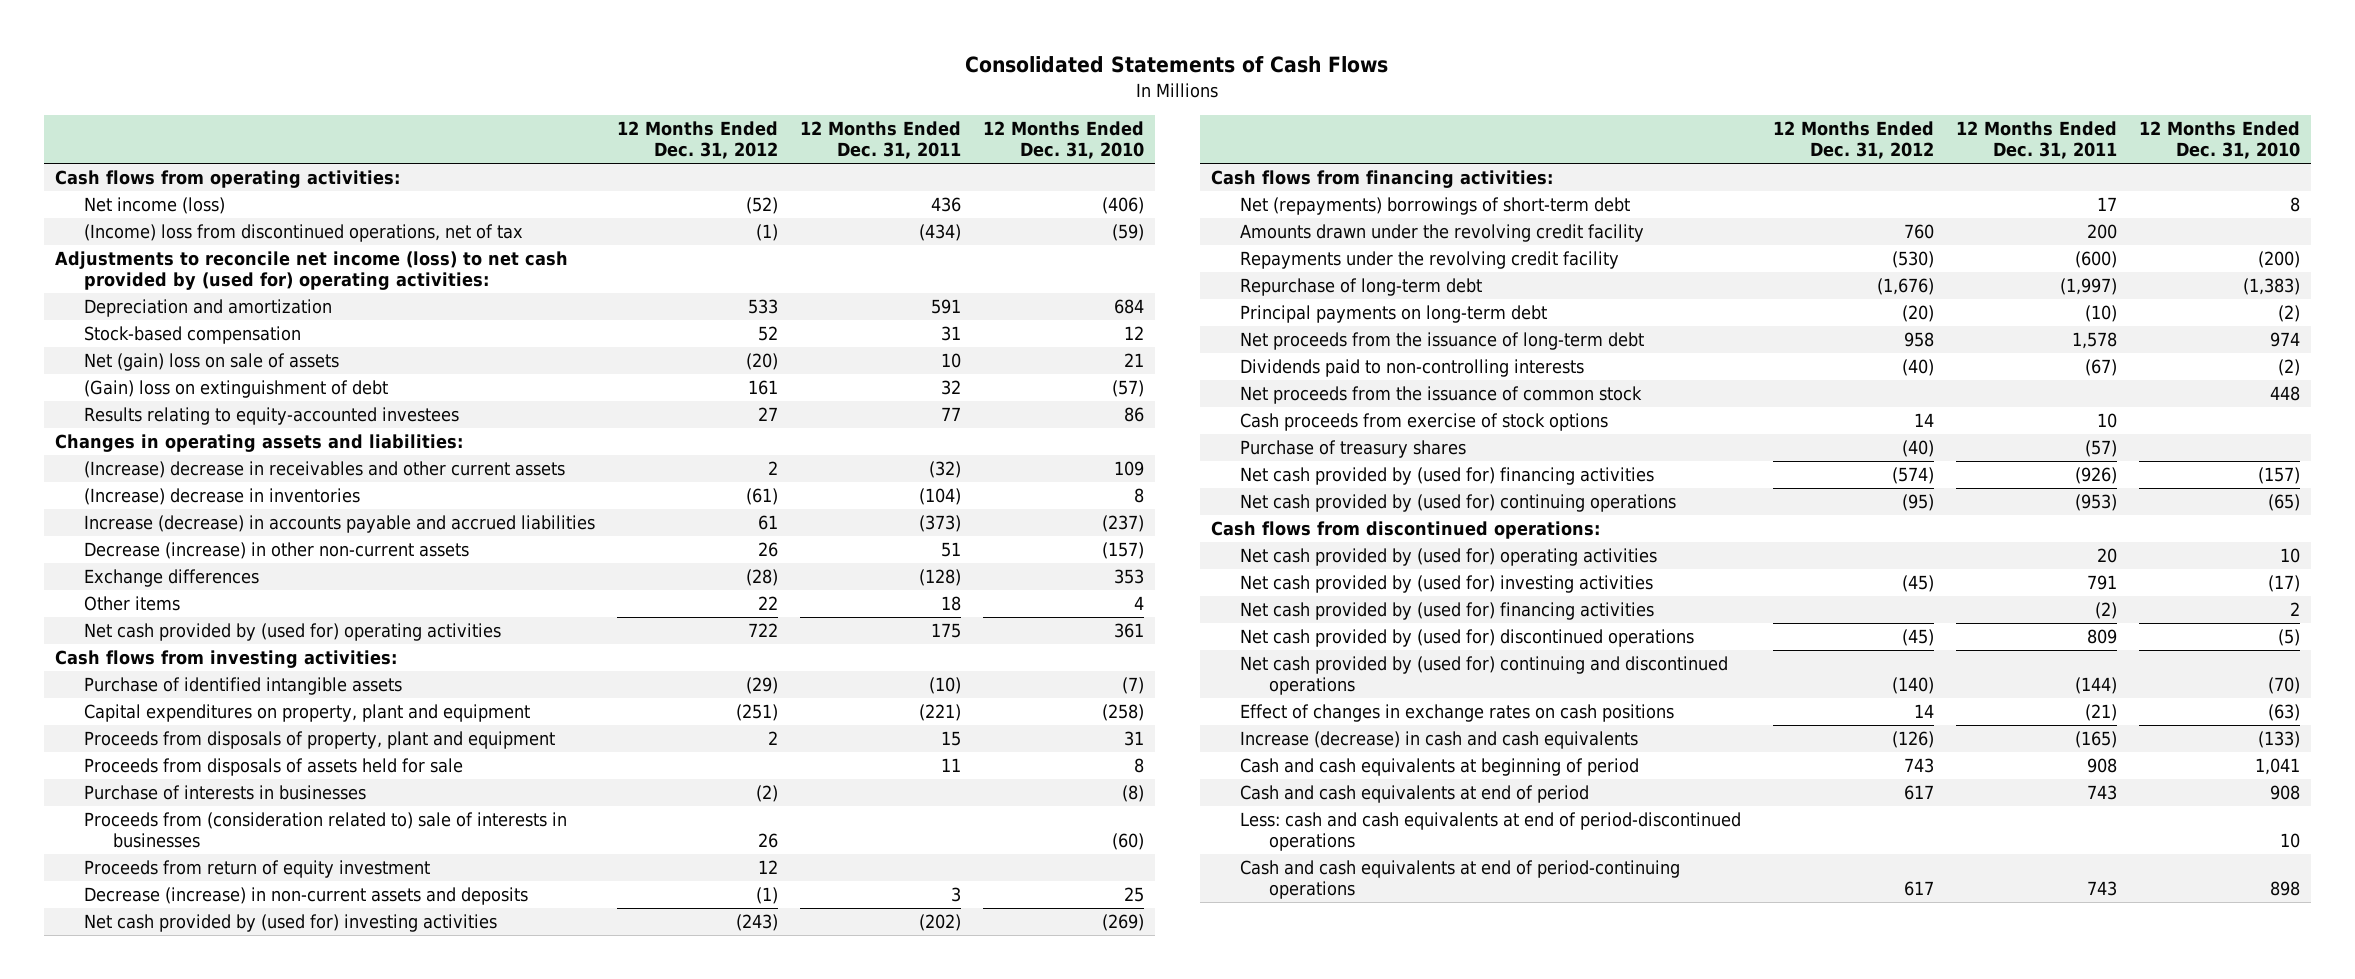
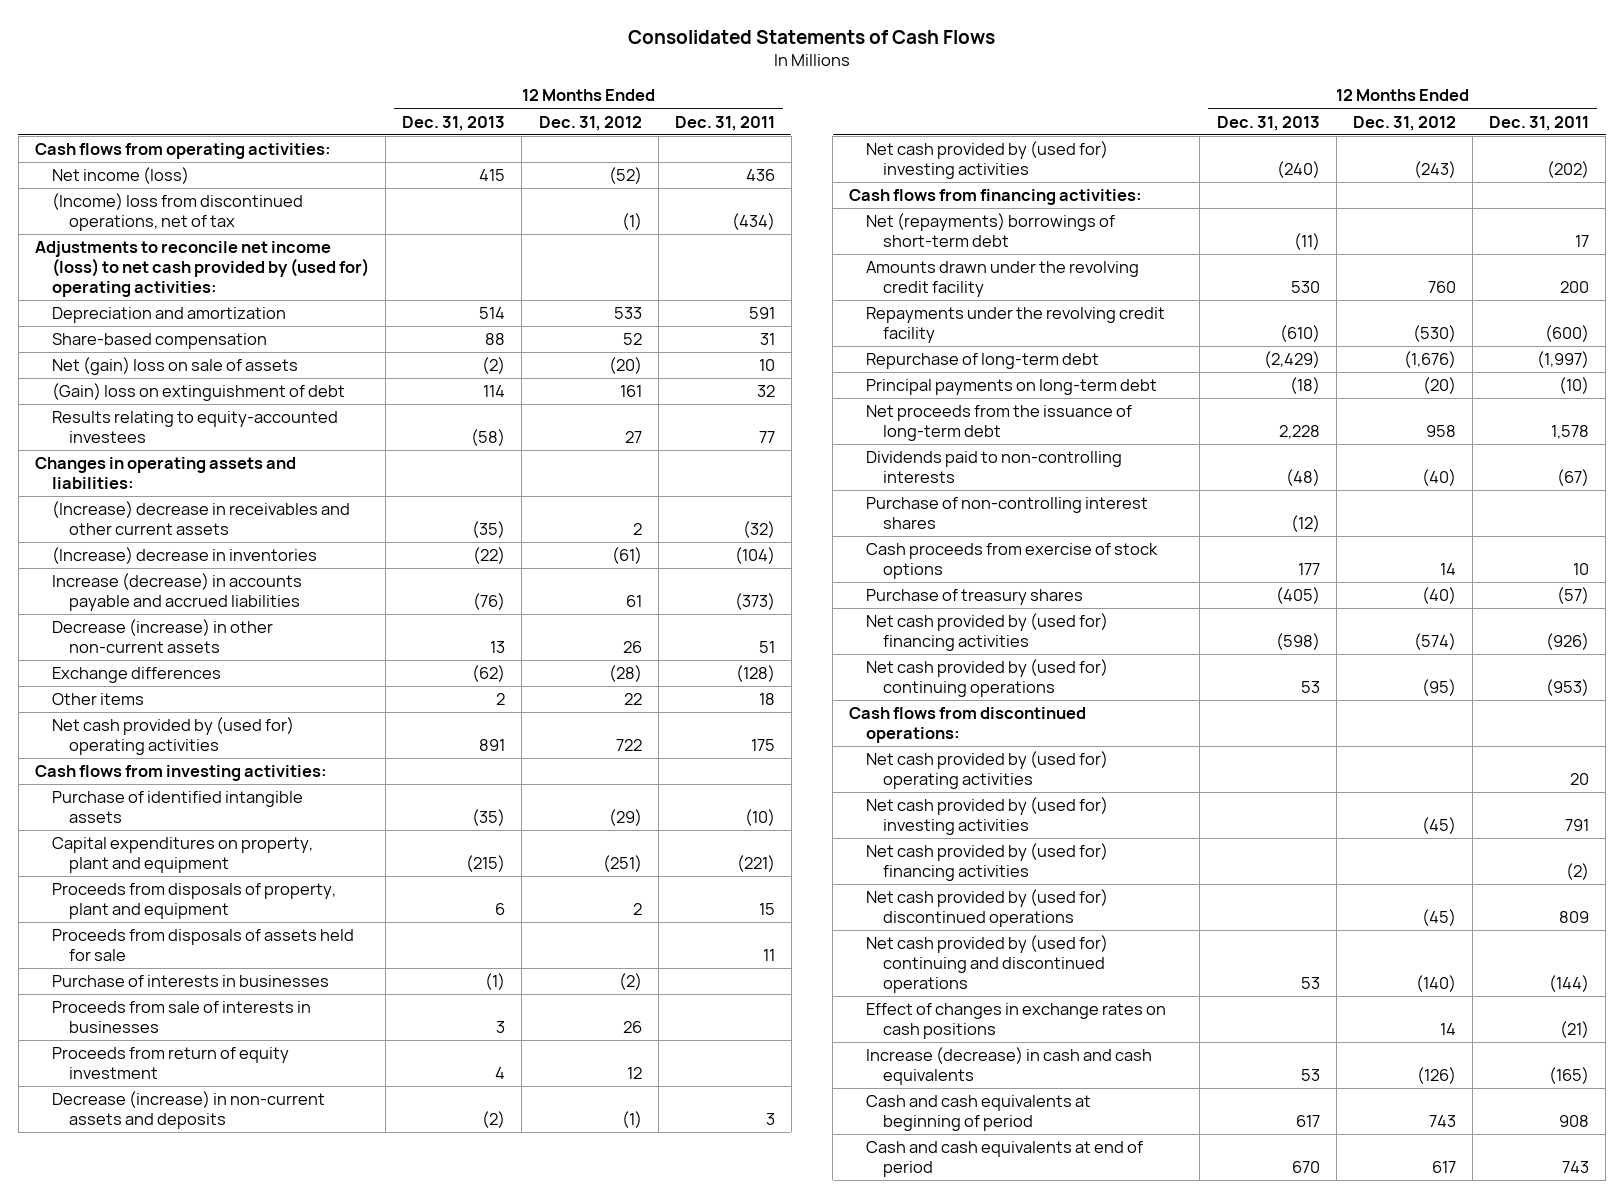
[982,121,1144,160] 12 Months Ended Dec. 31, 2010 -> none
none -> [402,115,506,131] Dec. 31, 2013
[83,326,301,345] Stock-based compensation -> [52,333,268,350] Share-based compensation
[83,812,567,849] Proceeds from (consideration related to) sale of interests in businesses -> [52,1001,312,1034] Proceeds from sale of interests in businesses
[1239,386,1642,405] Net proceeds from the issuance of common stock -> none
none -> [866,497,1149,530] Purchase of non-controlling interest shares
[1239,812,1741,852] Less: cash and cash equivalents at end of period-discontinued operations -> none
[1239,860,1680,900] Cash and cash equivalents at end of period-continuing operations -> none

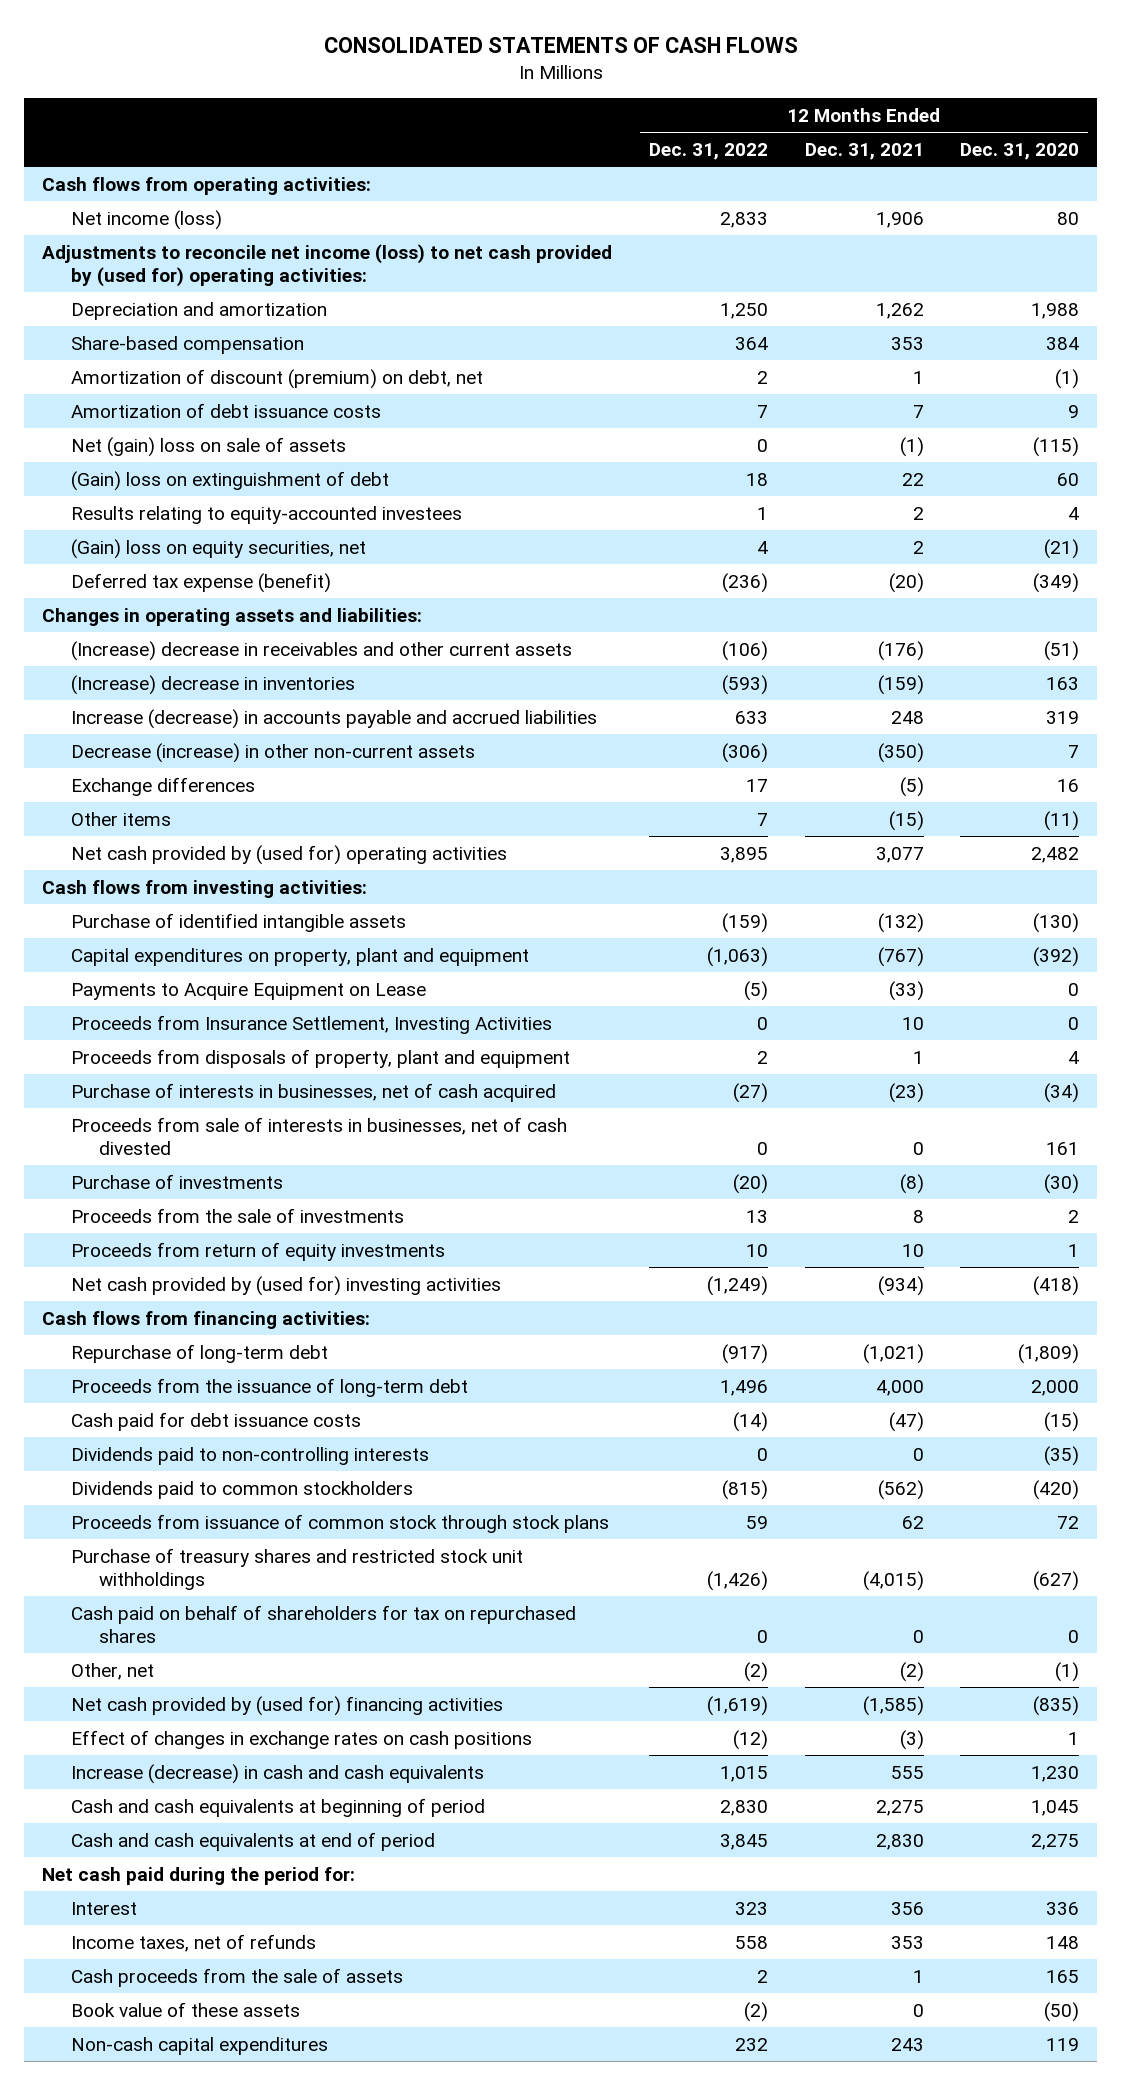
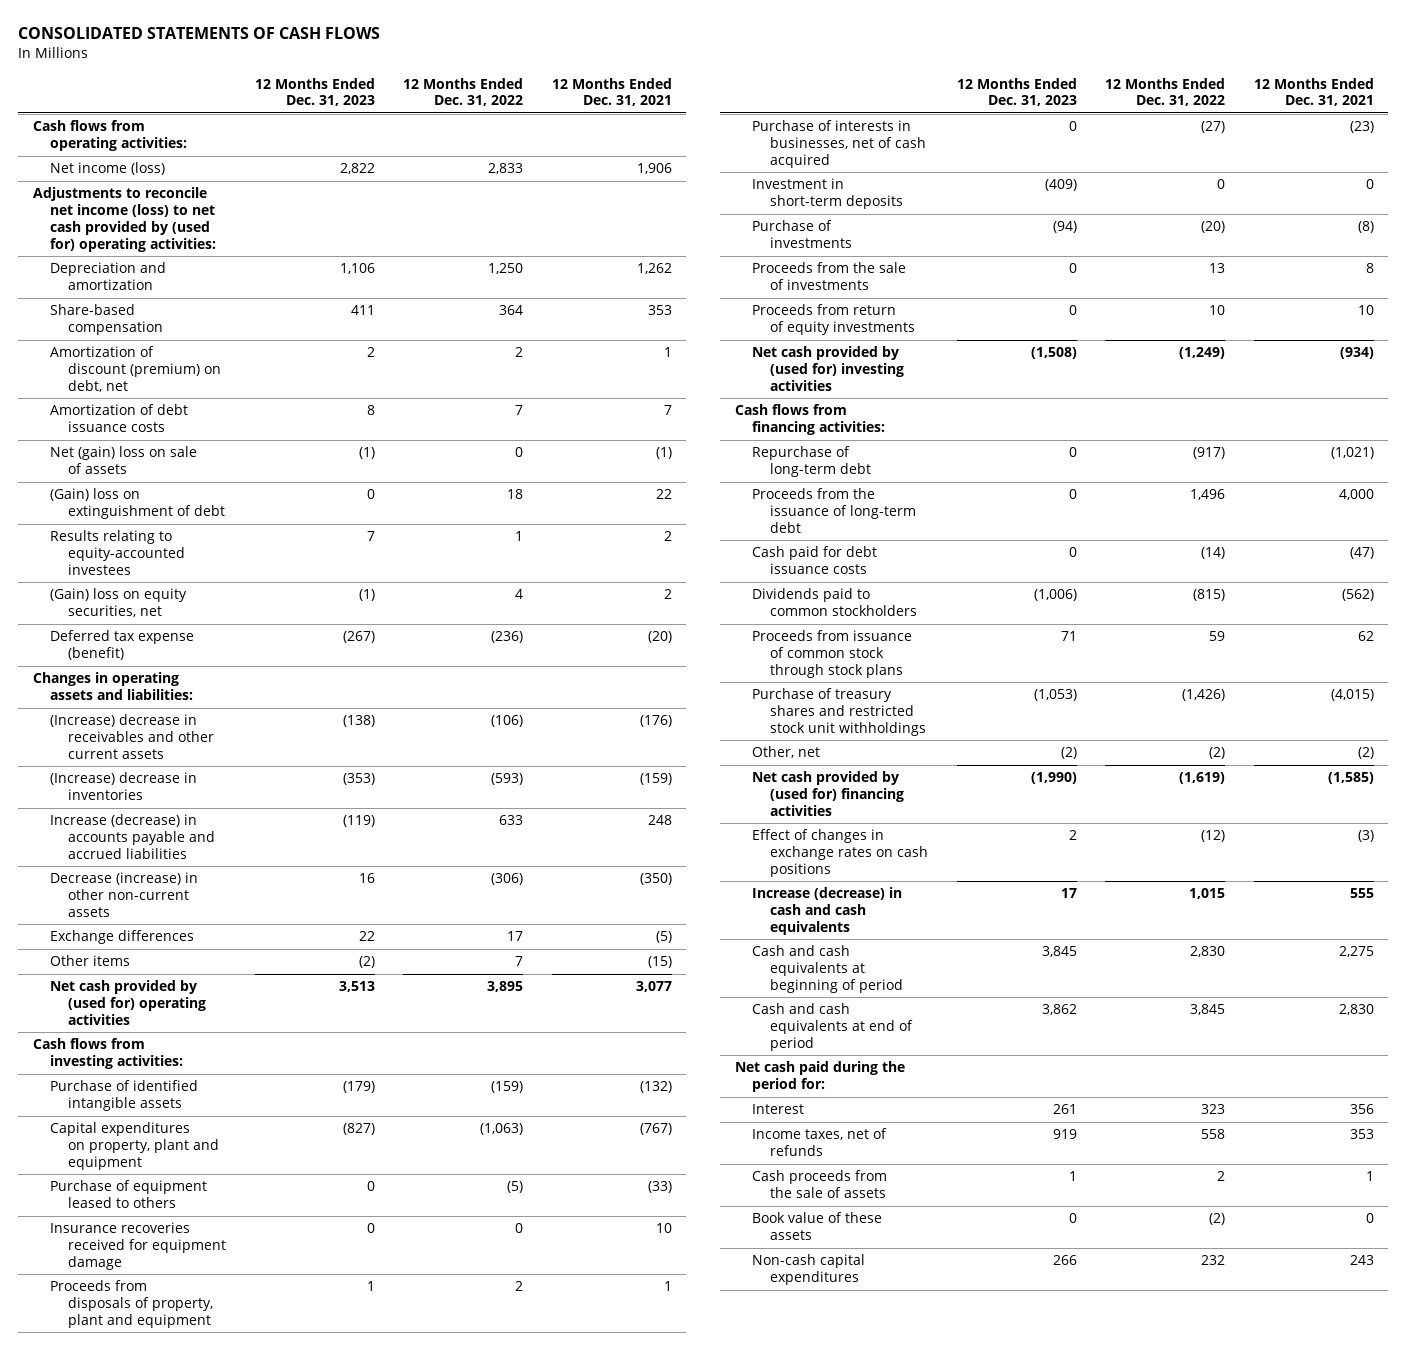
[960,142,1080,160] Dec. 31, 2020 -> none
none -> [254,77,375,107] 12 Months Ended Dec. 31, 2023
[70,982,426,1000] Payments to Acquire Equipment on Lease -> [50,1180,208,1209] Purchase of equipment leased to others
[70,1014,552,1034] Proceeds from Insurance Settlement, Investing Activities -> [50,1222,226,1270] Insurance recoveries received for equipment damage
[70,1116,567,1155] Proceeds from sale of interests in businesses, net of cash divested -> none
none -> [752,178,904,210] Investment in short-term deposits
[70,1446,429,1465] Dividends paid to non-controlling interests -> none
[70,1604,576,1643] Cash paid on behalf of shareholders for tax on repurchased shares -> none

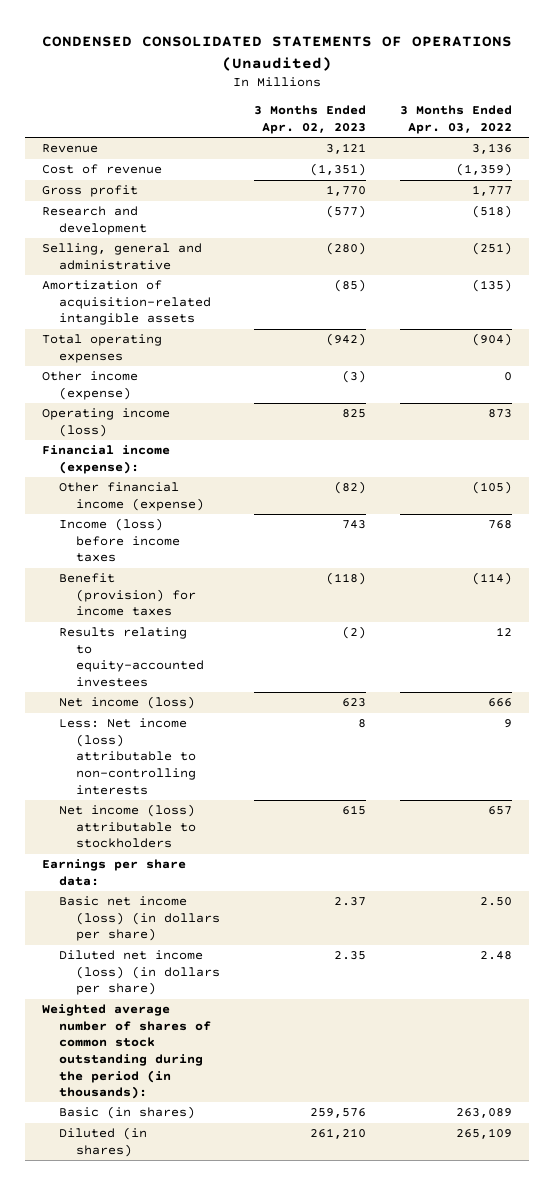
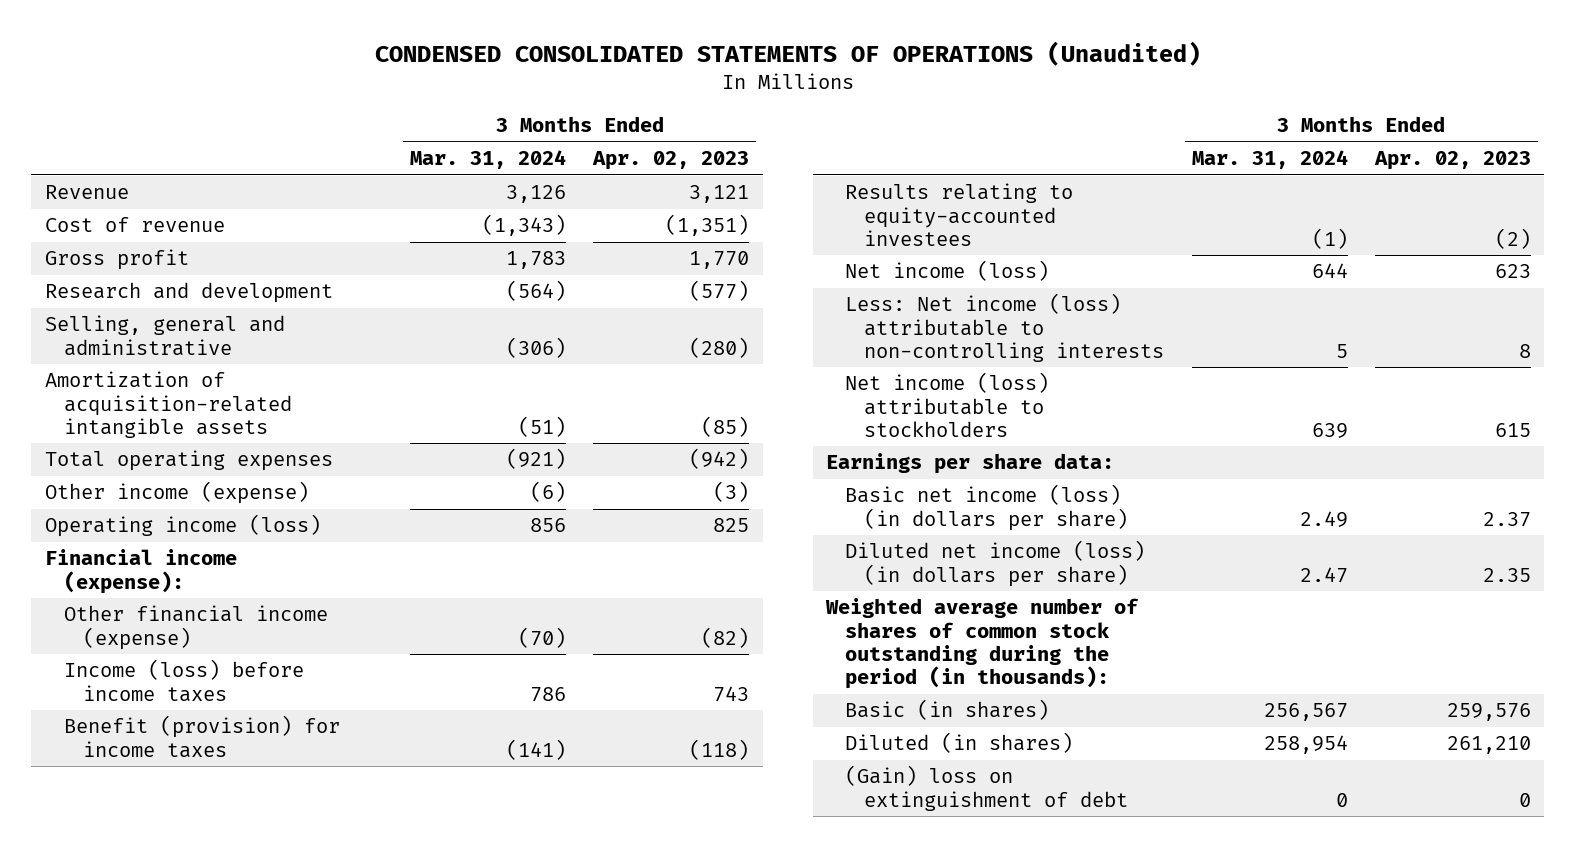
[400,105,513,134] 3 Months Ended Apr. 03, 2022 -> none
none -> [410,150,567,170] Mar. 31, 2024
none -> [845,765,1129,811] (Gain) loss on extinguishment of debt

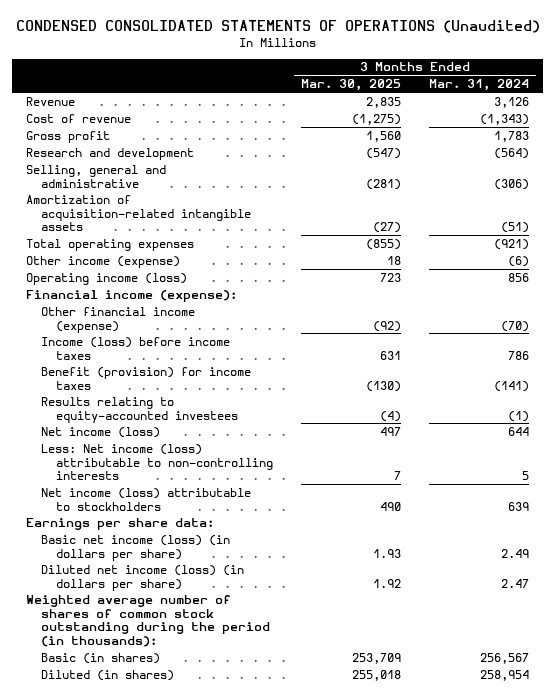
[592,151,750,171] Apr. 02, 2023 -> none
none -> [301,79,402,92] Mar. 30, 2025
[845,765,1129,811] (Gain) loss on extinguishment of debt -> none

